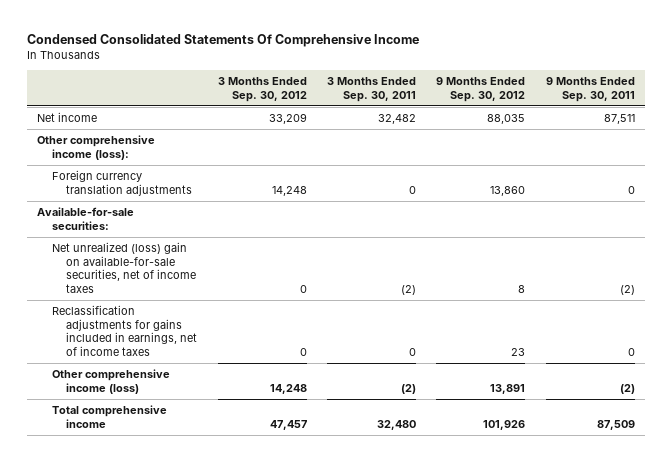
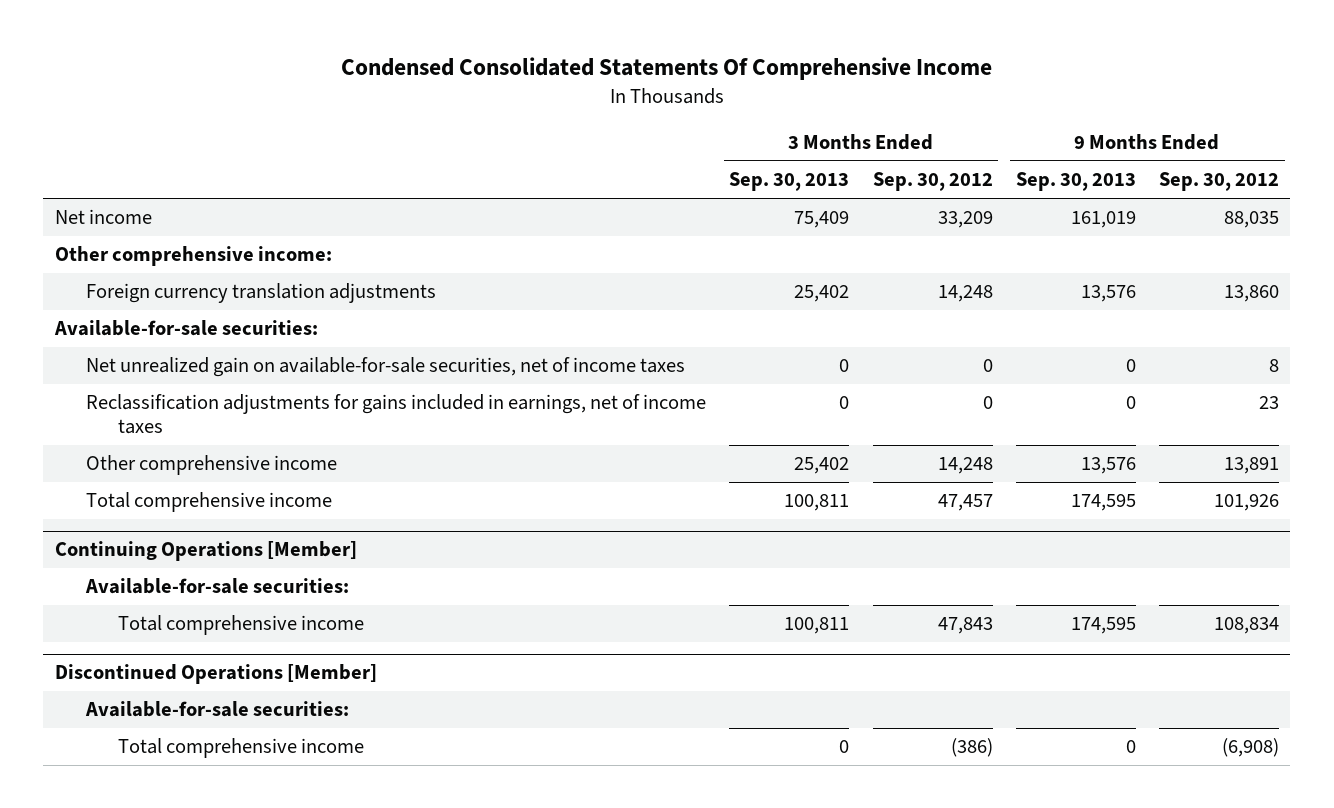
[326,77,416,102] 3 Months Ended Sep. 30, 2011 -> none
[545,77,635,102] 9 Months Ended Sep. 30, 2011 -> none
none -> [729,172,850,192] Sep. 30, 2013
none -> [1015,172,1136,192] Sep. 30, 2013
[37,135,156,160] Other comprehensive income (loss): -> [54,246,332,267] Other comprehensive income:
[51,242,197,293] Net unrealized (loss) gain on available-for-sale securities, net of income taxes -> [86,357,686,378] Net unrealized gain on available-for-sale securities, net of income taxes
[51,369,170,394] Other comprehensive income (loss) -> [86,455,338,476] Other comprehensive income
none -> [54,541,357,562] Continuing Operations [Member]
none -> [85,578,350,595] Available-for-sale securities:
none -> [117,615,364,636] Total comprehensive income
none -> [54,664,377,685] Discontinued Operations [Member]
none -> [85,701,350,718] Available-for-sale securities:
none -> [117,738,364,759] Total comprehensive income

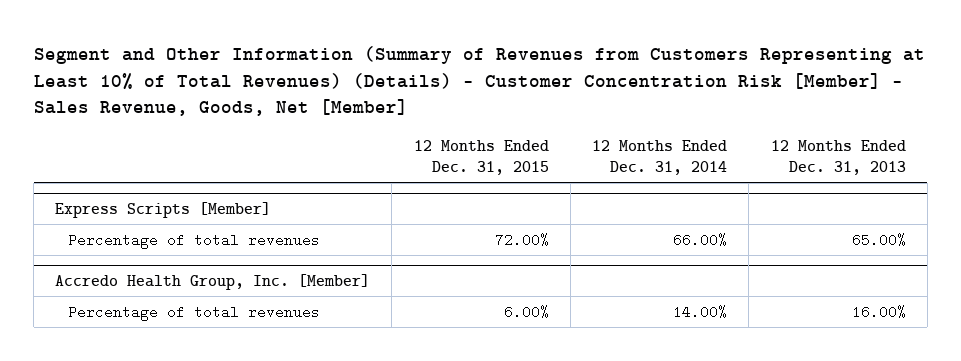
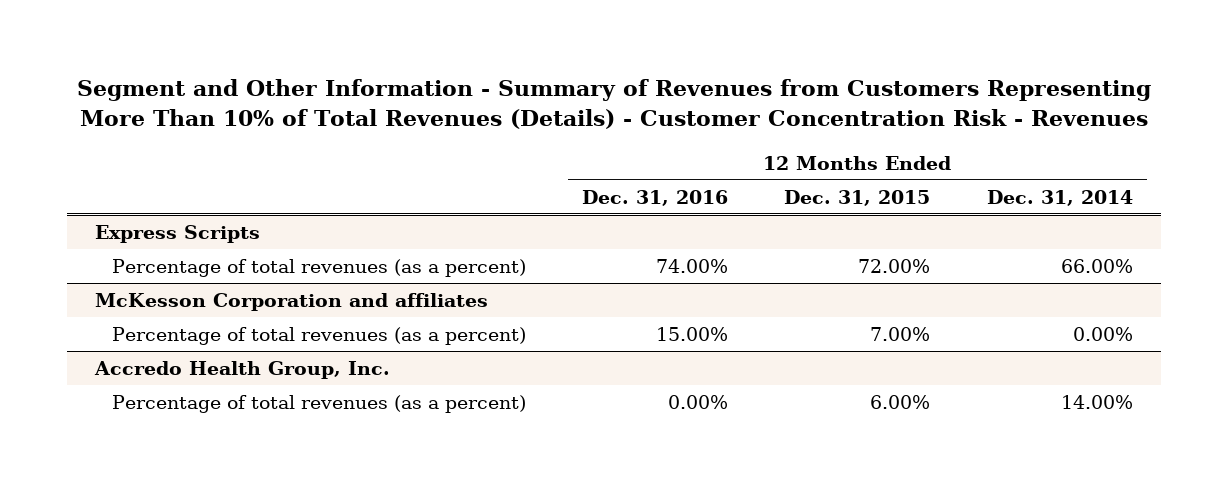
[33,46,925,117] Segment and Other Information (Summary of Revenues from Customers Representing at Least 10% of Total Revenues) (Details) - Customer Concentration Risk [Member] - Sales Revenue, Goods, Net [Member] -> [76,79,1151,130] Segment and Other Information - Summary of Revenues from Customers Representing More Than 10% of Total Revenues (Details) - Customer Concentration Risk - Revenues
[770,140,906,175] 12 Months Ended Dec. 31, 2013 -> none
none -> [581,189,728,206] Dec. 31, 2016
[55,202,272,219] Express Scripts [Member] -> [94,225,260,244] Express Scripts
[68,232,321,249] Percentage of total revenues -> [111,259,526,278] Percentage of total revenues (as a percent)
[55,274,371,291] Accredo Health Group, Inc. [Member] -> [94,293,488,312] McKesson Corporation and affiliates
[68,304,321,321] Percentage of total revenues -> [111,327,526,346] Percentage of total revenues (as a percent)
[503,304,549,319] 6.00% -> [870,327,931,342] 7.00%
[673,304,728,319] 14.00% -> [1072,327,1133,342] 0.00%
none -> [93,361,390,380] Accredo Health Group, Inc.
none -> [111,395,526,414] Percentage of total revenues (as a percent)

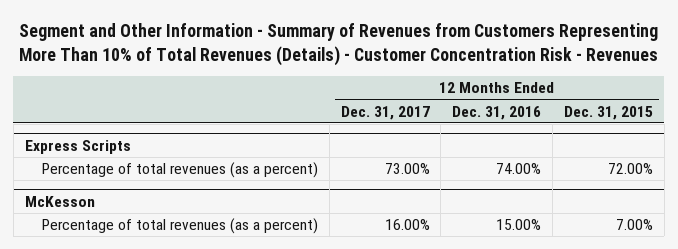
[986,189,1133,206] Dec. 31, 2014 -> none
none -> [340,105,430,120] Dec. 31, 2017
[94,293,488,312] McKesson Corporation and affiliates -> [24,195,95,207] McKesson
[93,361,390,380] Accredo Health Group, Inc. -> none
[111,395,526,414] Percentage of total revenues (as a percent) -> none

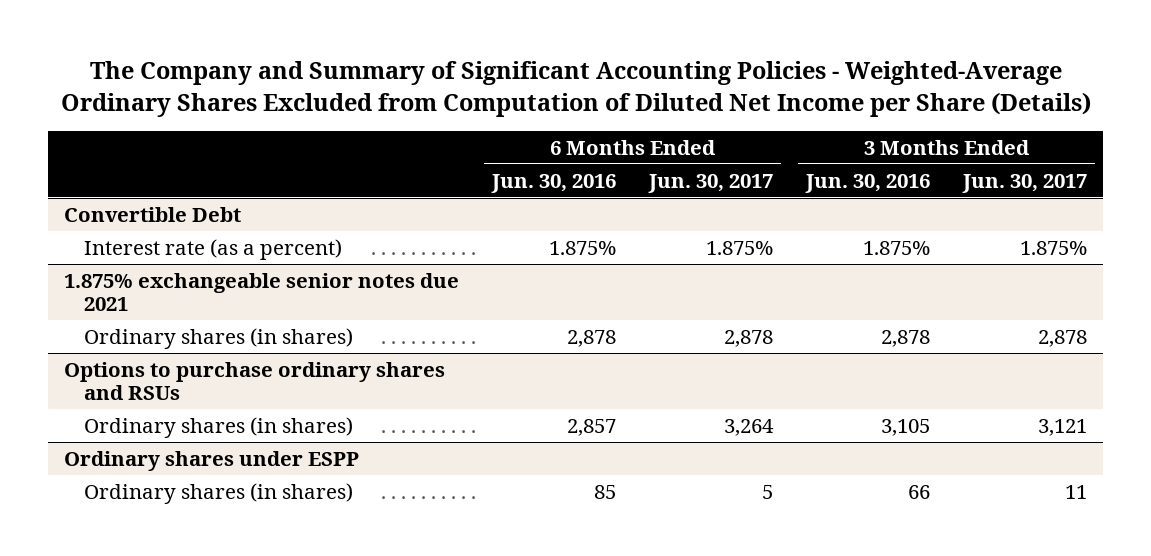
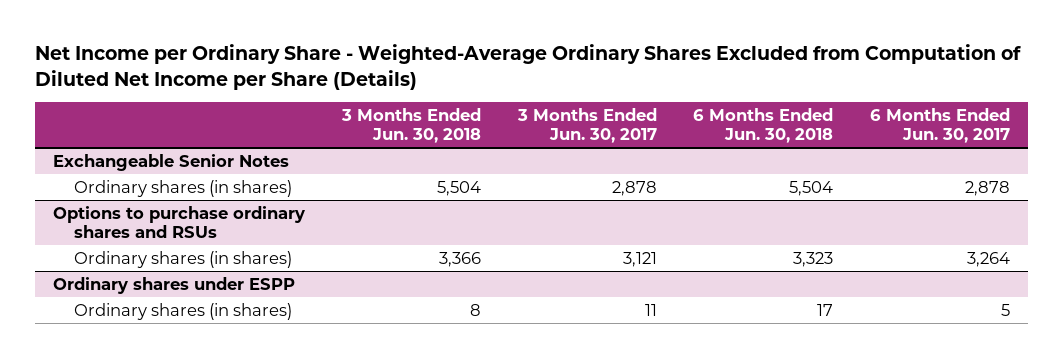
[60,61,1091,117] The Company and Summary of Significant Accounting Policies - Weighted-Average Ordinary Shares Excluded from Computation of Diluted Net Income per Share (Details) -> [34,44,1021,90] Net Income per Ordinary Share - Weighted-Average Ordinary Shares Excluded from Computation of Diluted Net Income per Share (Details)
[491,173,617,193] Jun. 30, 2016 -> none
[805,173,931,193] Jun. 30, 2016 -> none
none -> [340,107,481,143] 3 Months Ended Jun. 30, 2018
none -> [693,107,834,143] 6 Months Ended Jun. 30, 2018
[64,206,242,222] Convertible Debt -> none
[83,238,342,260] Interest rate (as a percent) -> none
[64,272,460,312] 1.875% exchangeable senior notes due 2021 -> [53,153,290,171] Exchangeable Senior Notes

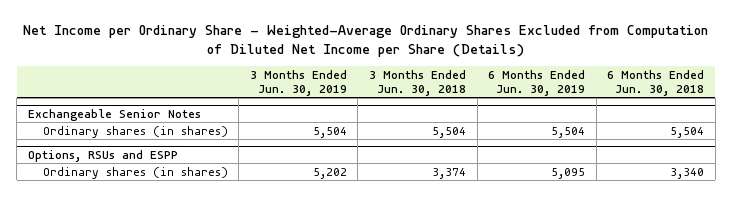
[516,107,657,143] 3 Months Ended Jun. 30, 2017 -> none
[869,107,1010,143] 6 Months Ended Jun. 30, 2017 -> none
none -> [249,69,347,96] 3 Months Ended Jun. 30, 2019
none -> [488,69,586,96] 6 Months Ended Jun. 30, 2019
[53,276,296,294] Ordinary shares under ESPP -> none
[74,302,293,320] Ordinary shares (in shares) -> none
[53,205,306,238] Options to purchase ordinary shares and RSUs -> [27,149,178,162] Options, RSUs and ESPP
[438,251,481,267] 3,366 -> [431,167,466,179] 3,374
[793,251,834,267] 3,323 -> [670,167,705,179] 3,340

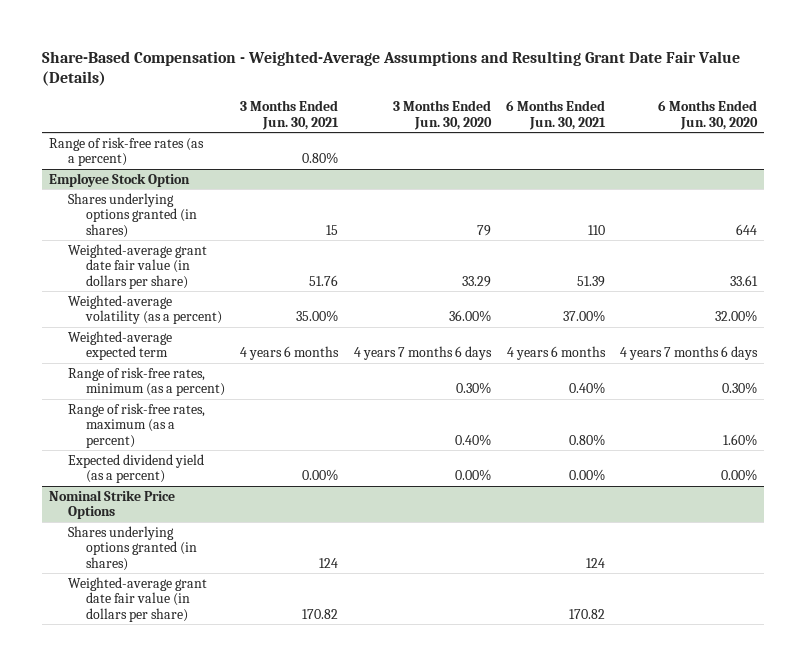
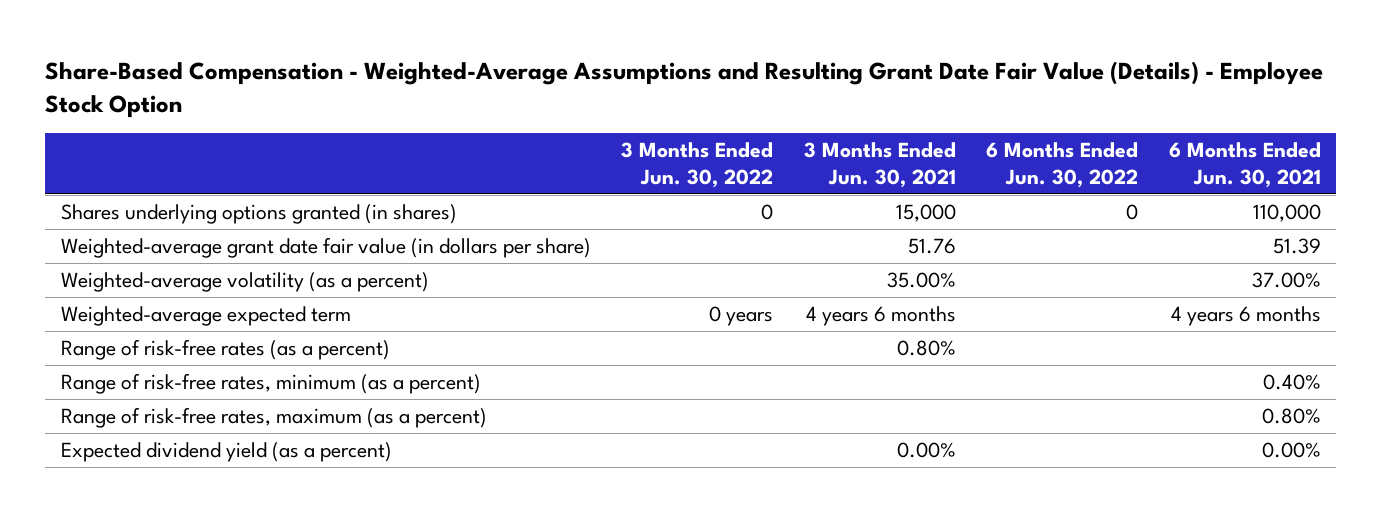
[41,50,740,87] Share-Based Compensation - Weighted-Average Assumptions and Resulting Grant Date Fair Value (Details) -> [45,60,1324,118] Share-Based Compensation - Weighted-Average Assumptions and Resulting Grant Date Fair Value (Details) - Employee Stock Option
[392,100,492,130] 3 Months Ended Jun. 30, 2020 -> none
[657,100,758,130] 6 Months Ended Jun. 30, 2020 -> none
none -> [621,142,774,188] 3 Months Ended Jun. 30, 2022
none -> [986,142,1139,188] 6 Months Ended Jun. 30, 2022
[49,172,191,187] Employee Stock Option -> none
[326,224,339,235] 15 -> [895,204,956,223] 15,000
[587,224,605,235] 110 -> [1253,204,1322,223] 110,000
[49,136,205,167] Range of risk-free rates (as a percent) -> [60,339,390,361] Range of risk-free rates (as a percent)
[49,489,176,520] Nominal Strike Price Options -> none
[67,525,198,571] Shares underlying options granted (in shares) -> none
[67,576,207,622] Weighted-average grant date fair value (in dollars per share) -> none

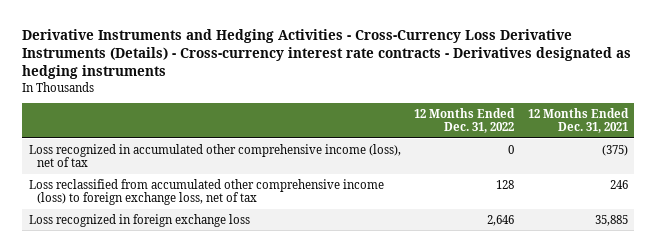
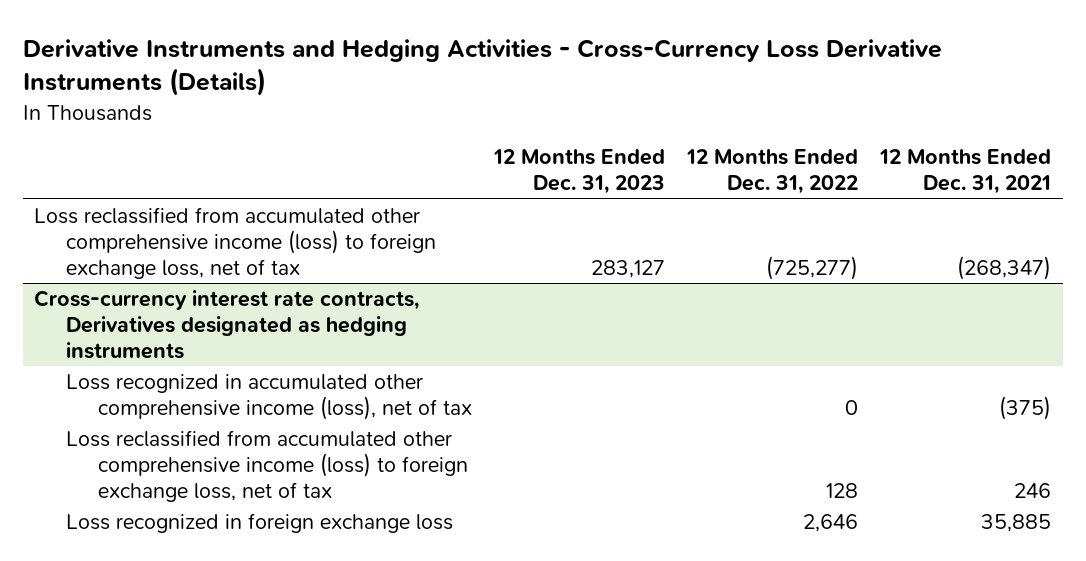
[22,29,632,80] Derivative Instruments and Hedging Activities - Cross-Currency Loss Derivative Instruments (Details) - Cross-currency interest rate contracts - Derivatives designated as hedging instruments -> [23,38,943,97] Derivative Instruments and Hedging Activities - Cross-Currency Loss Derivative Instruments (Details)
none -> [493,149,666,195] 12 Months Ended Dec. 31, 2023
none -> [34,207,437,280] Loss reclassified from accumulated other comprehensive income (loss) to foreign exchange loss, net of tax
none -> [34,290,420,360] Cross-currency interest rate contracts, Derivatives designated as hedging instruments

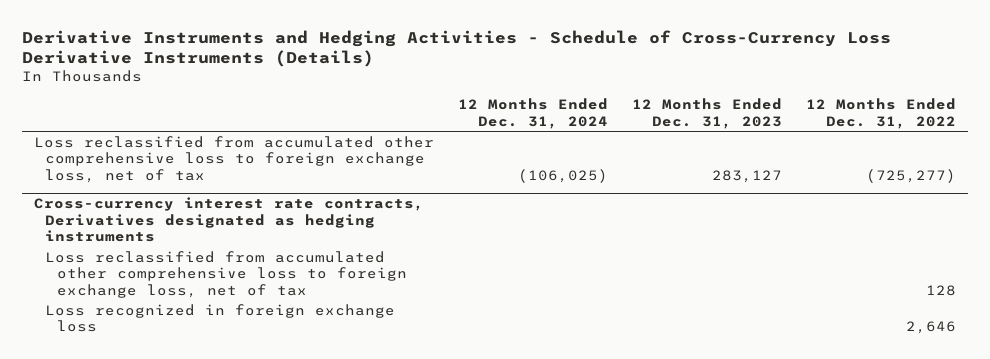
[23,38,943,97] Derivative Instruments and Hedging Activities - Cross-Currency Loss Derivative Instruments (Details) -> [21,29,891,68] Derivative Instruments and Hedging Activities - Schedule of Cross-Currency Loss Derivative Instruments (Details)
[879,149,1052,195] 12 Months Ended Dec. 31, 2021 -> none
none -> [457,98,608,129] 12 Months Ended Dec. 31, 2024
[34,207,437,280] Loss reclassified from accumulated other comprehensive income (loss) to foreign exchange loss, net of tax -> [33,135,434,183] Loss reclassified from accumulated other comprehensive loss to foreign exchange loss, net of tax
[66,374,472,421] Loss recognized in accumulated other comprehensive income (loss), net of tax -> none
[66,430,468,503] Loss reclassified from accumulated other comprehensive income (loss) to foreign exchange loss, net of tax -> [45,250,407,298] Loss reclassified from accumulated other comprehensive loss to foreign exchange loss, net of tax

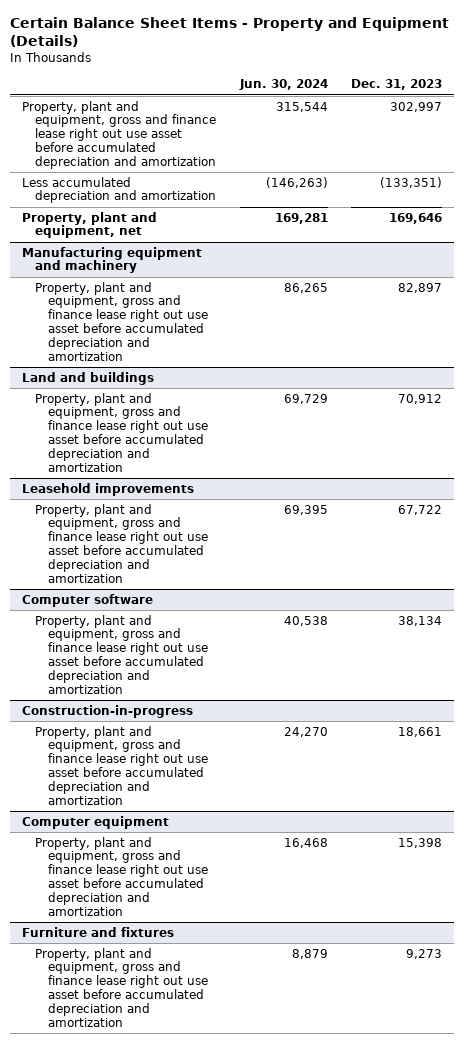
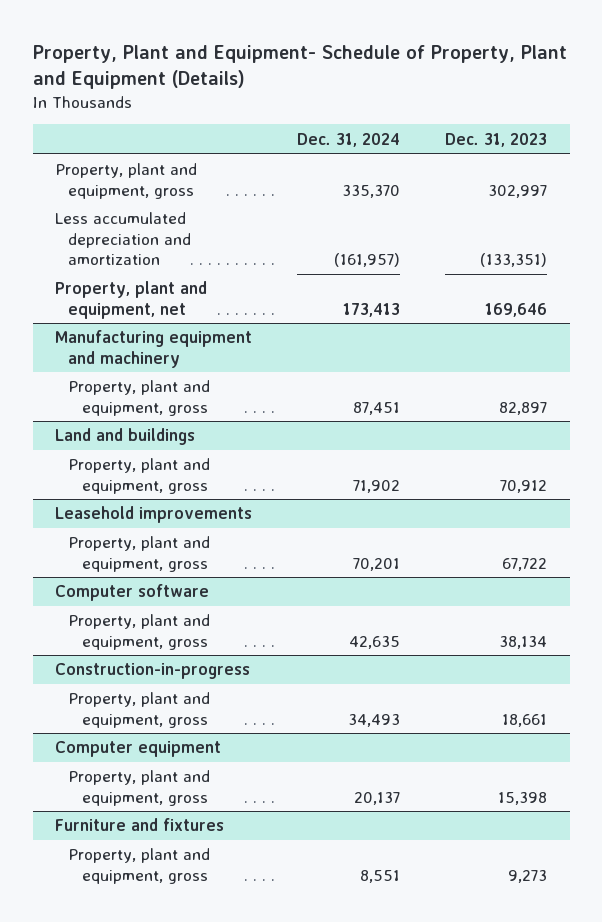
[10,17,450,48] Certain Balance Sheet Items - Property and Equipment (Details) -> [32,44,567,89] Property, Plant and Equipment- Schedule of Property, Plant and Equipment (Details)
[238,79,328,91] Jun. 30, 2024 -> none
none -> [297,132,401,147] Dec. 31, 2024
[22,100,217,169] Property, plant and equipment, gross and finance lease right out use asset before accumulated depreciation and amortization -> [55,163,198,199] Property, plant and equipment, gross
[35,281,209,361] Property, plant and equipment, gross and finance lease right out use asset before accumulated depreciation and amortization -> [68,380,211,416] Property, plant and equipment, gross
[35,392,209,472] Property, plant and equipment, gross and finance lease right out use asset before accumulated depreciation and amortization -> [68,458,211,494] Property, plant and equipment, gross
[35,503,209,583] Property, plant and equipment, gross and finance lease right out use asset before accumulated depreciation and amortization -> [68,536,211,572] Property, plant and equipment, gross
[35,614,209,694] Property, plant and equipment, gross and finance lease right out use asset before accumulated depreciation and amortization -> [68,614,211,650] Property, plant and equipment, gross
[35,725,209,805] Property, plant and equipment, gross and finance lease right out use asset before accumulated depreciation and amortization -> [68,692,211,728] Property, plant and equipment, gross
[35,836,209,916] Property, plant and equipment, gross and finance lease right out use asset before accumulated depreciation and amortization -> [68,770,211,806] Property, plant and equipment, gross
[35,947,209,1027] Property, plant and equipment, gross and finance lease right out use asset before accumulated depreciation and amortization -> [68,848,211,884] Property, plant and equipment, gross

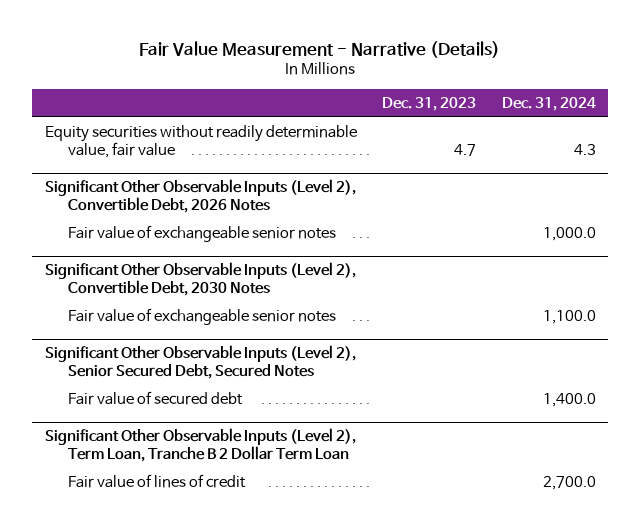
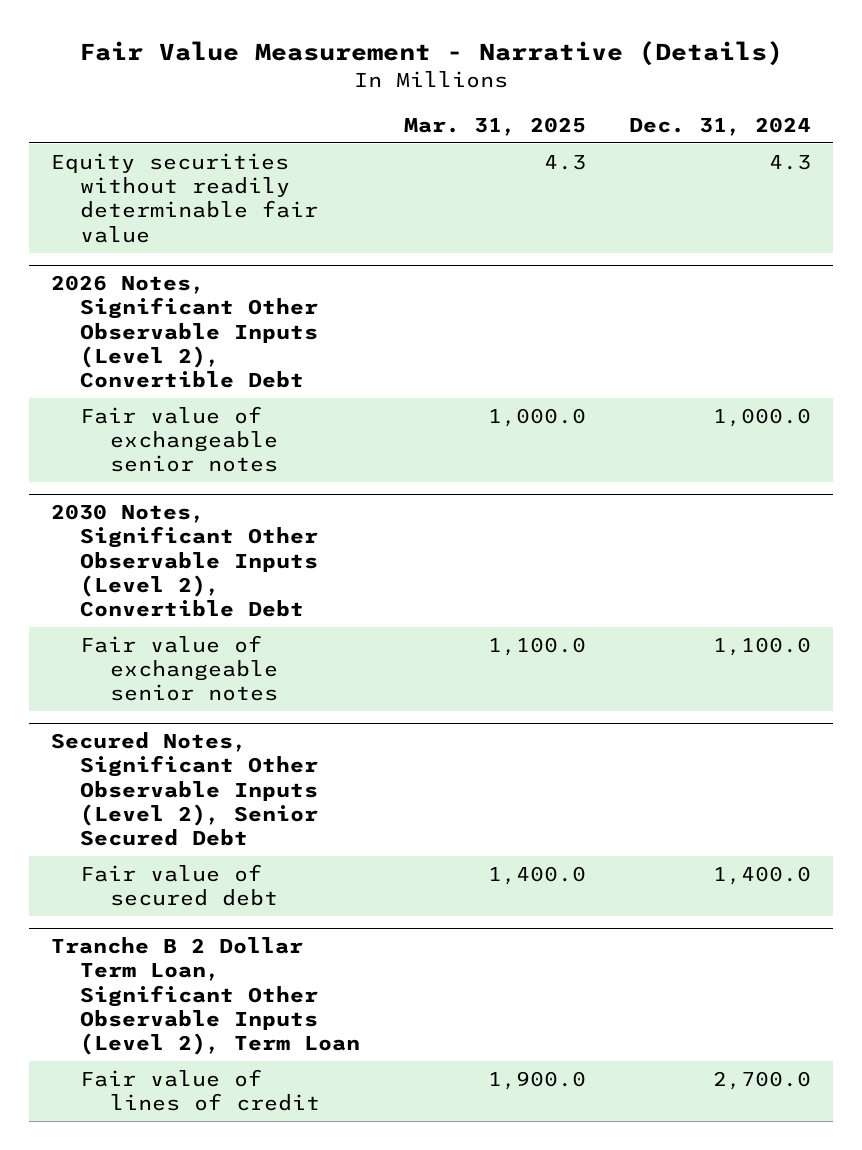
[382,97,477,112] Dec. 31, 2023 -> none
none -> [403,116,586,136] Mar. 31, 2025
[44,125,357,159] Equity securities without readily determinable value, fair value -> [50,152,319,243] Equity securities without readily determinable fair value
[44,179,356,214] Significant Other Observable Inputs (Level 2), Convertible Debt, 2026 Notes -> [50,274,319,389] 2026 Notes, Significant Other Observable Inputs (Level 2), Convertible Debt
[44,262,356,297] Significant Other Observable Inputs (Level 2), Convertible Debt, 2030 Notes -> [50,503,319,618] 2030 Notes, Significant Other Observable Inputs (Level 2), Convertible Debt
[44,345,356,380] Significant Other Observable Inputs (Level 2), Senior Secured Debt, Secured Notes -> [50,731,319,847] Secured Notes, Significant Other Observable Inputs (Level 2), Senior Secured Debt
[44,428,356,463] Significant Other Observable Inputs (Level 2), Term Loan, Tranche B 2 Dollar Term Loan -> [50,936,361,1056] Tranche B 2 Dollar Term Loan, Significant Other Observable Inputs (Level 2), Term Loan

